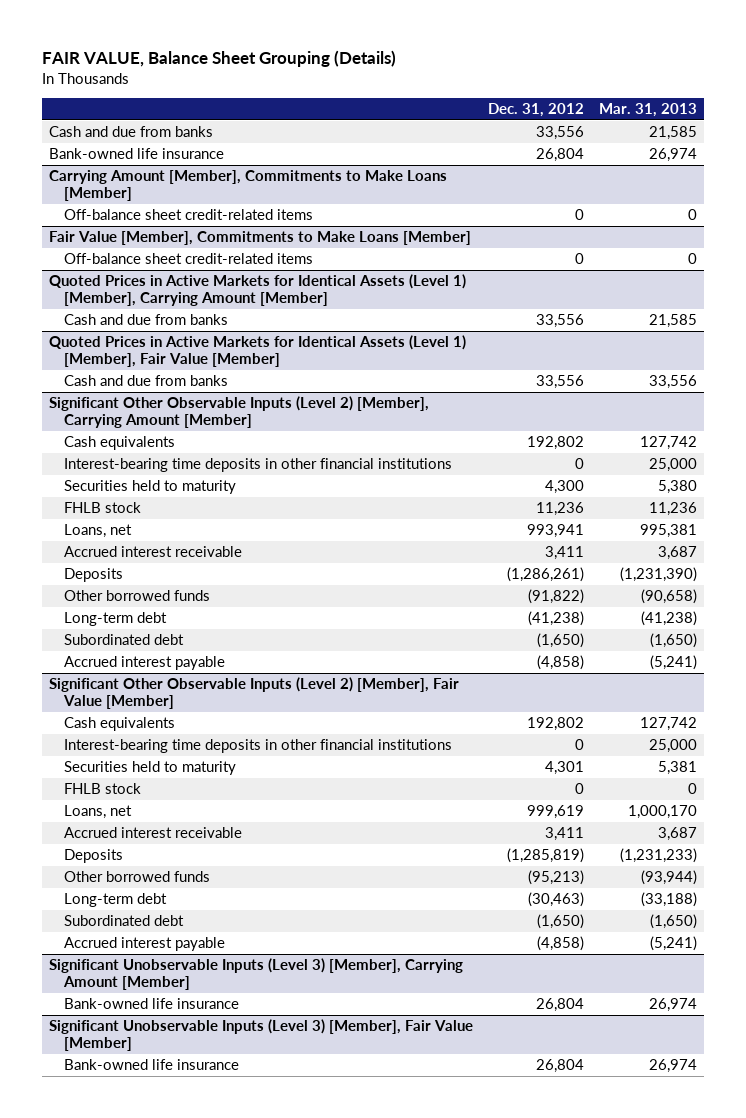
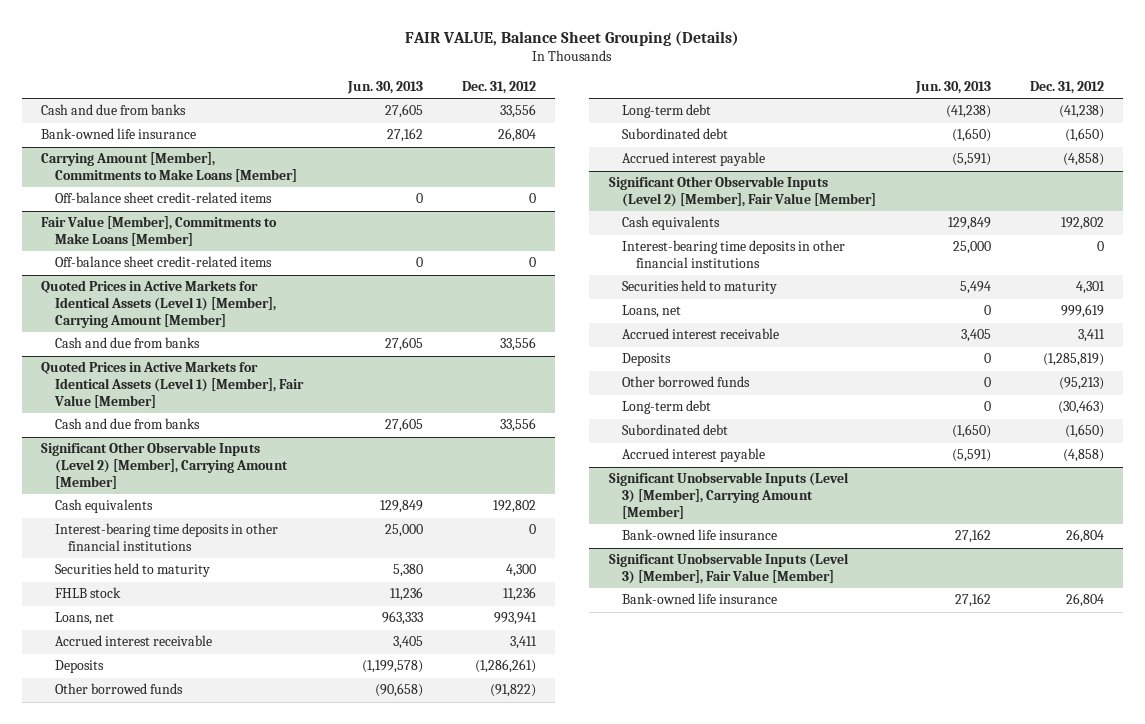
[598,103,697,118] Mar. 31, 2013 -> none
none -> [346,80,423,94] Jun. 30, 2013
[64,782,142,794] FHLB stock -> none

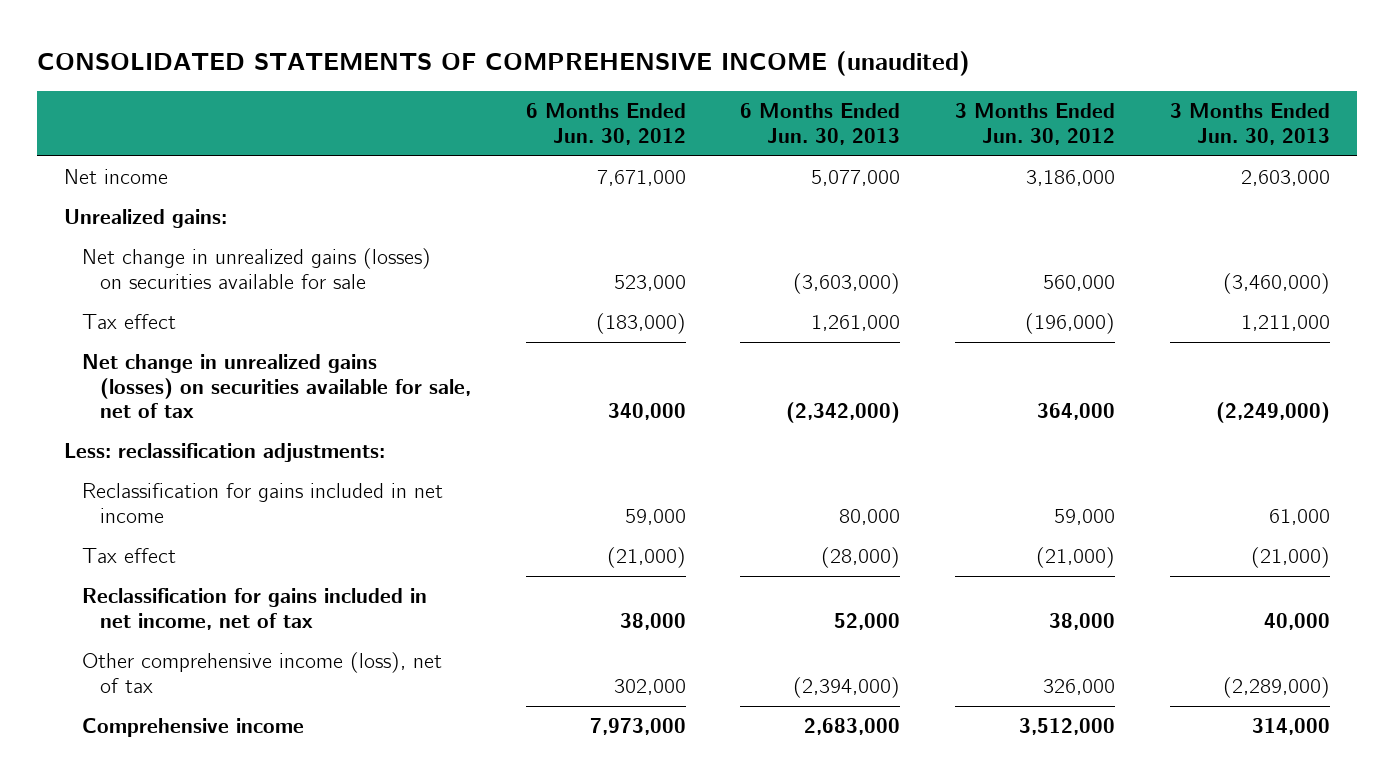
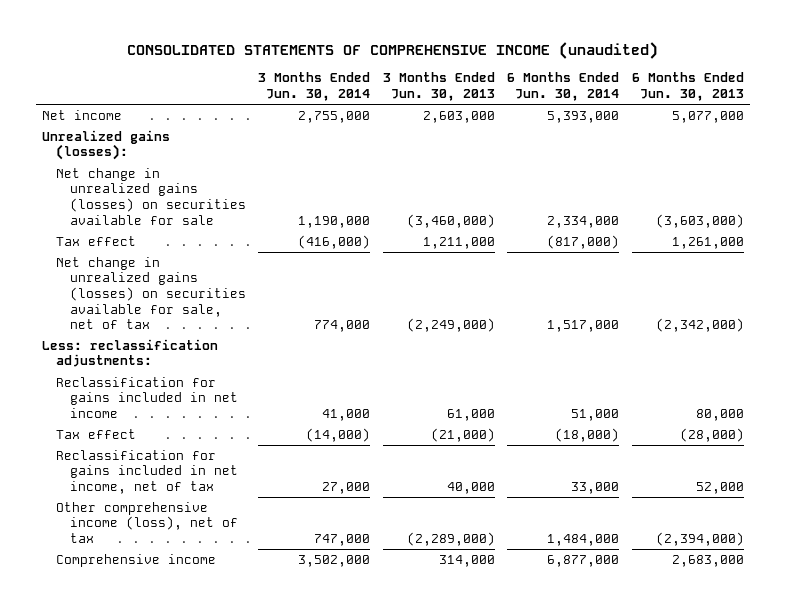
[525,103,686,145] 6 Months Ended Jun. 30, 2012 -> none
[954,103,1115,145] 3 Months Ended Jun. 30, 2012 -> none
none -> [258,72,371,101] 3 Months Ended Jun. 30, 2014
none -> [507,72,620,101] 6 Months Ended Jun. 30, 2014
[64,209,228,229] Unrealized gains: -> [41,129,170,161] Unrealized gains (losses):

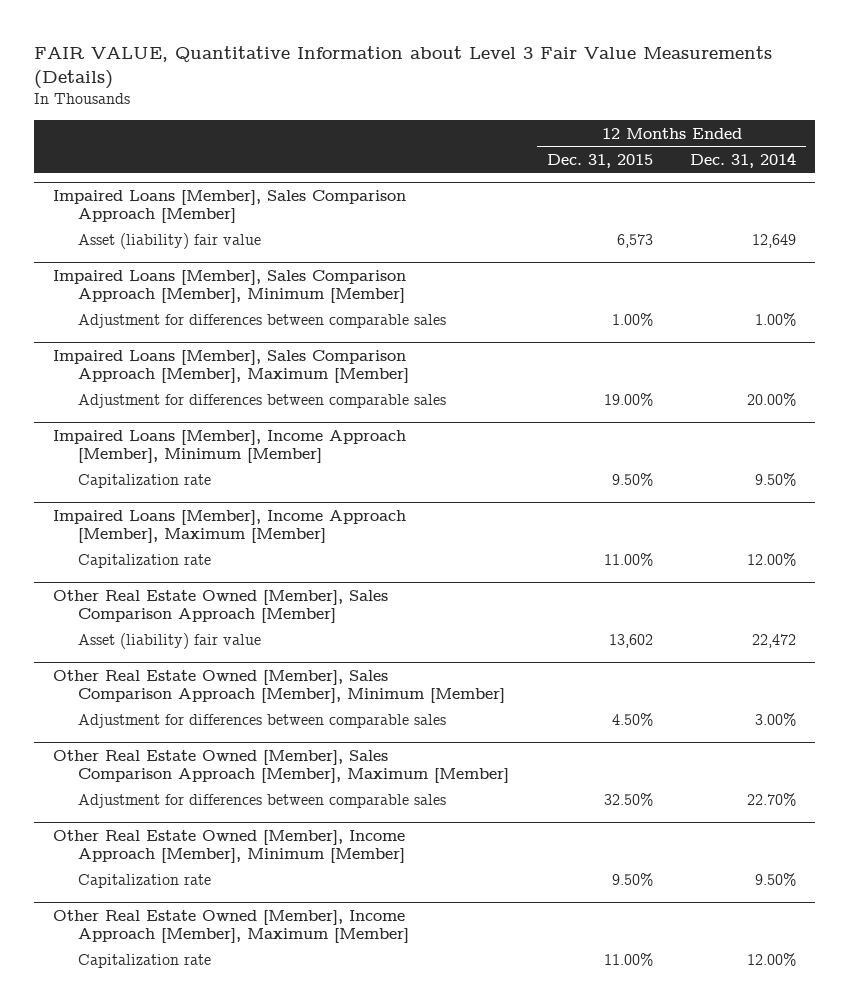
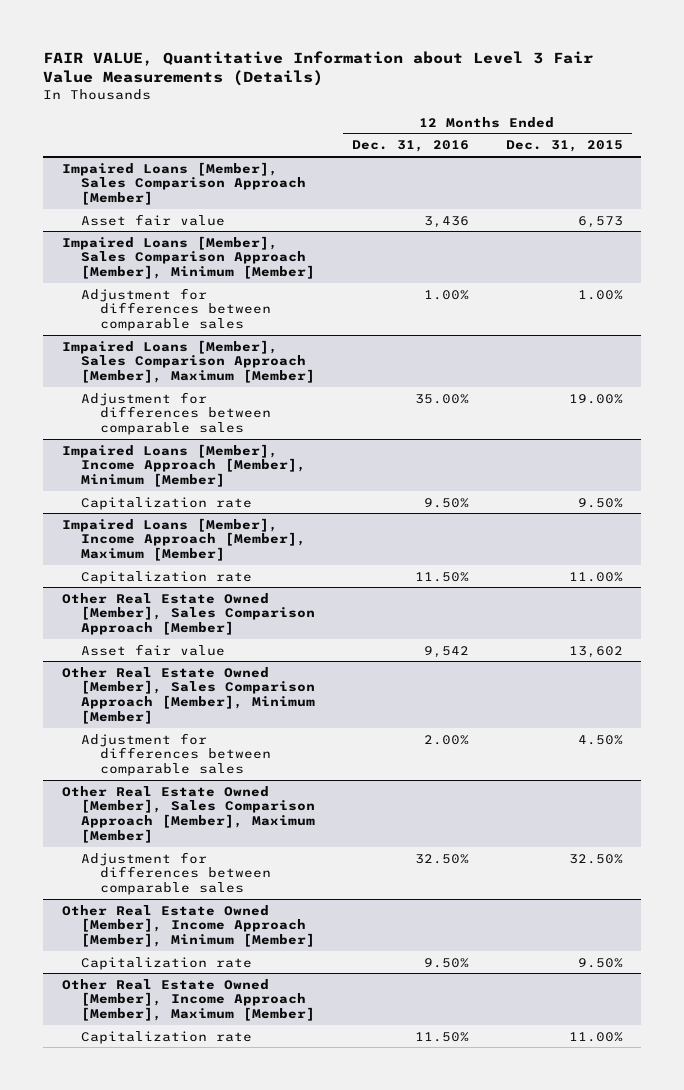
[690,151,797,168] Dec. 31, 2014 -> none
none -> [351,140,469,153] Dec. 31, 2016
[77,233,261,250] Asset (liability) fair value -> [80,213,225,226] Asset fair value
[77,633,261,650] Asset (liability) fair value -> [80,643,225,656] Asset fair value

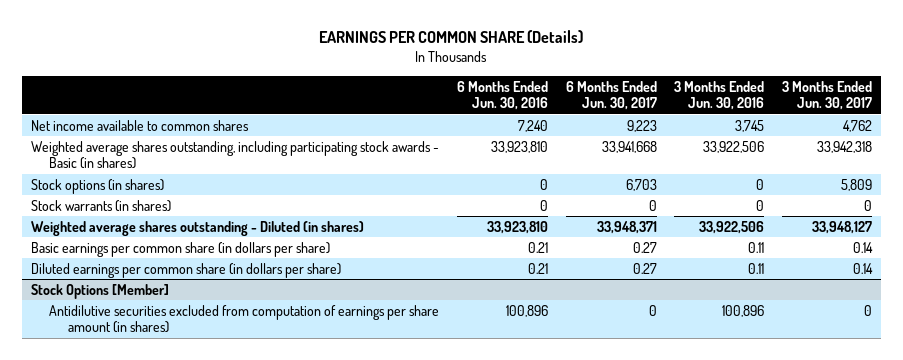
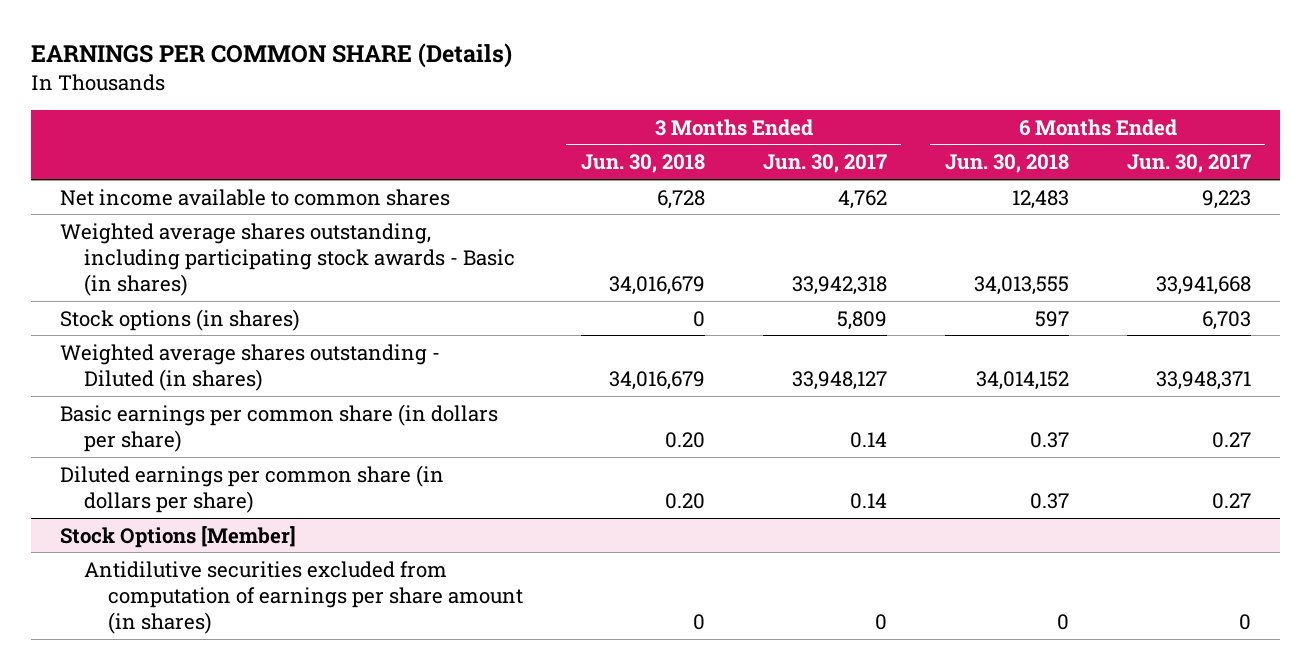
[456,80,548,111] 6 Months Ended Jun. 30, 2016 -> none
[674,80,765,111] 3 Months Ended Jun. 30, 2016 -> none
none -> [580,154,705,174] Jun. 30, 2018
none -> [944,154,1069,174] Jun. 30, 2018
[30,199,171,212] Stock warrants (in shares) -> none

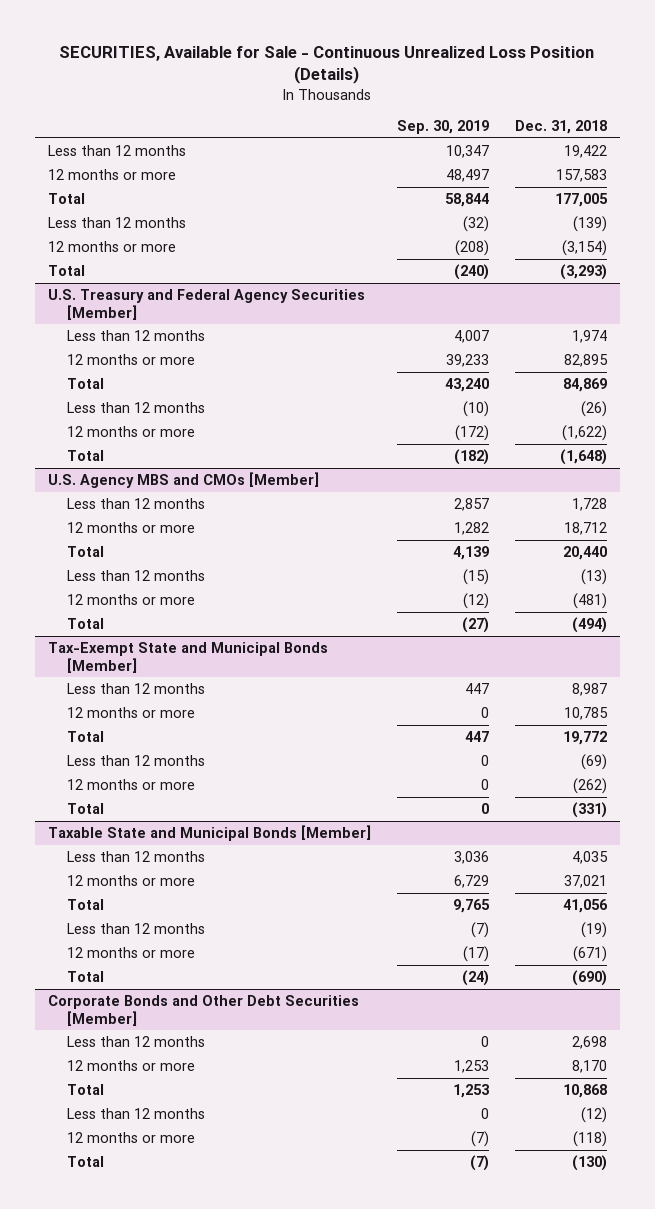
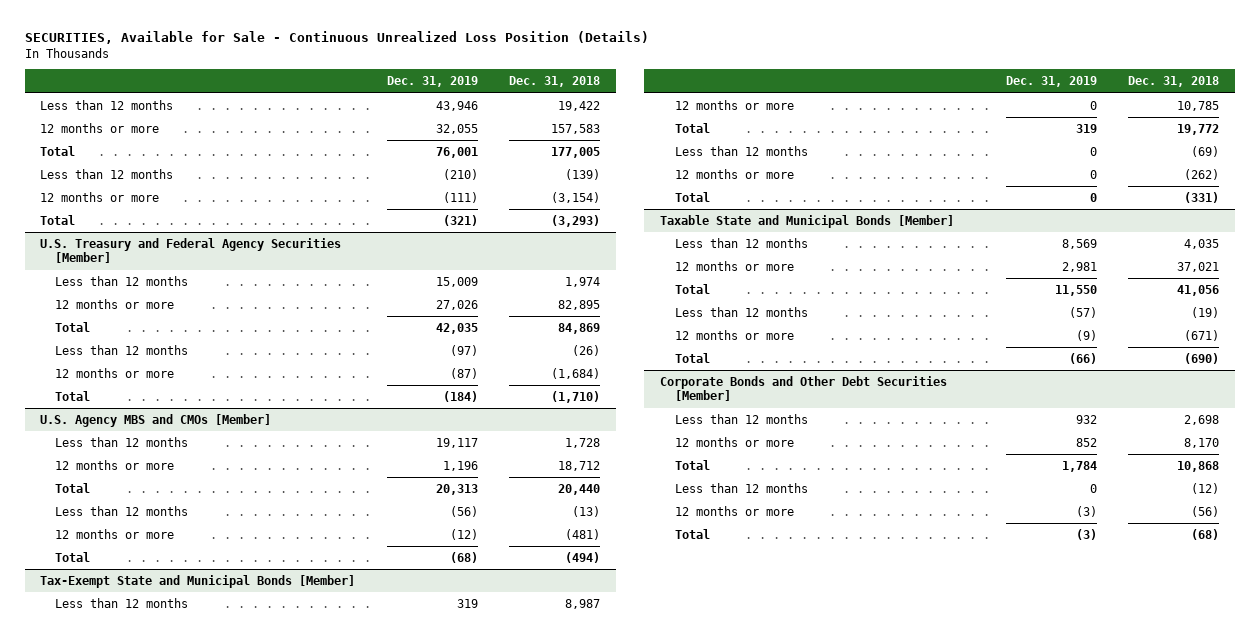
[396,120,489,135] Sep. 30, 2019 -> none
none -> [386,76,478,88] Dec. 31, 2019
[561,424,607,441] (1,622) -> [551,367,601,379] (1,684)
[559,448,607,465] (1,648) -> [551,390,601,403] (1,710)
[572,1130,607,1147] (118) -> [1191,505,1220,517] (56)
[571,1154,607,1171] (130) -> [1191,528,1220,540] (68)

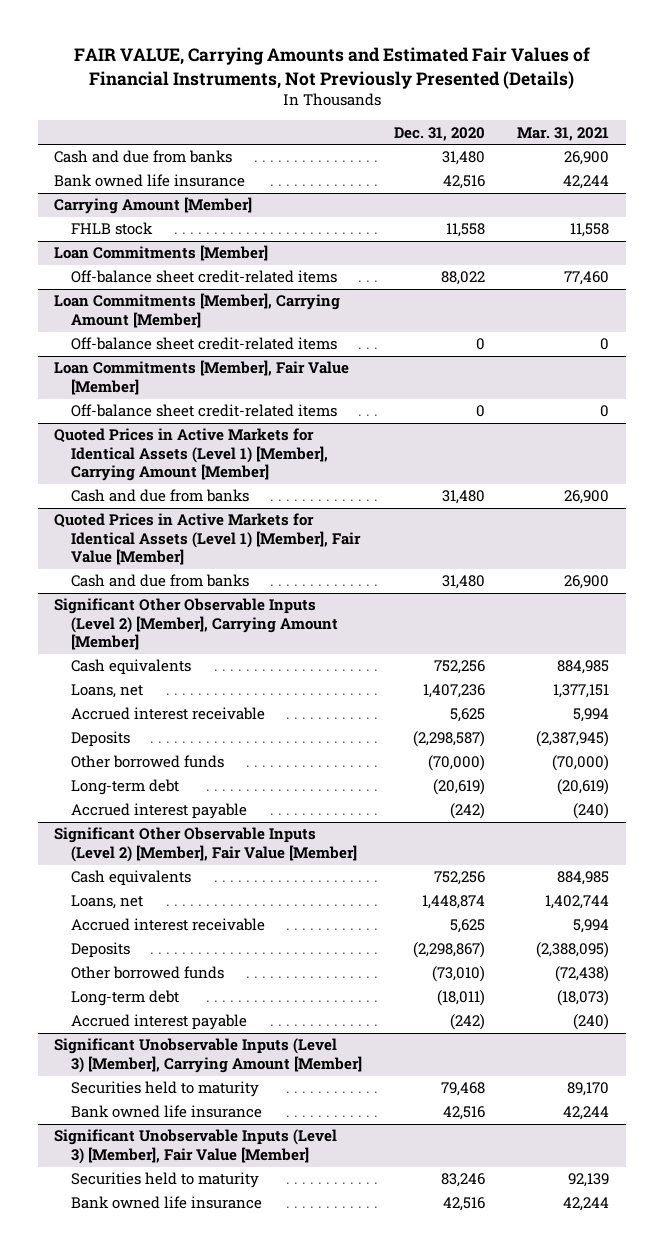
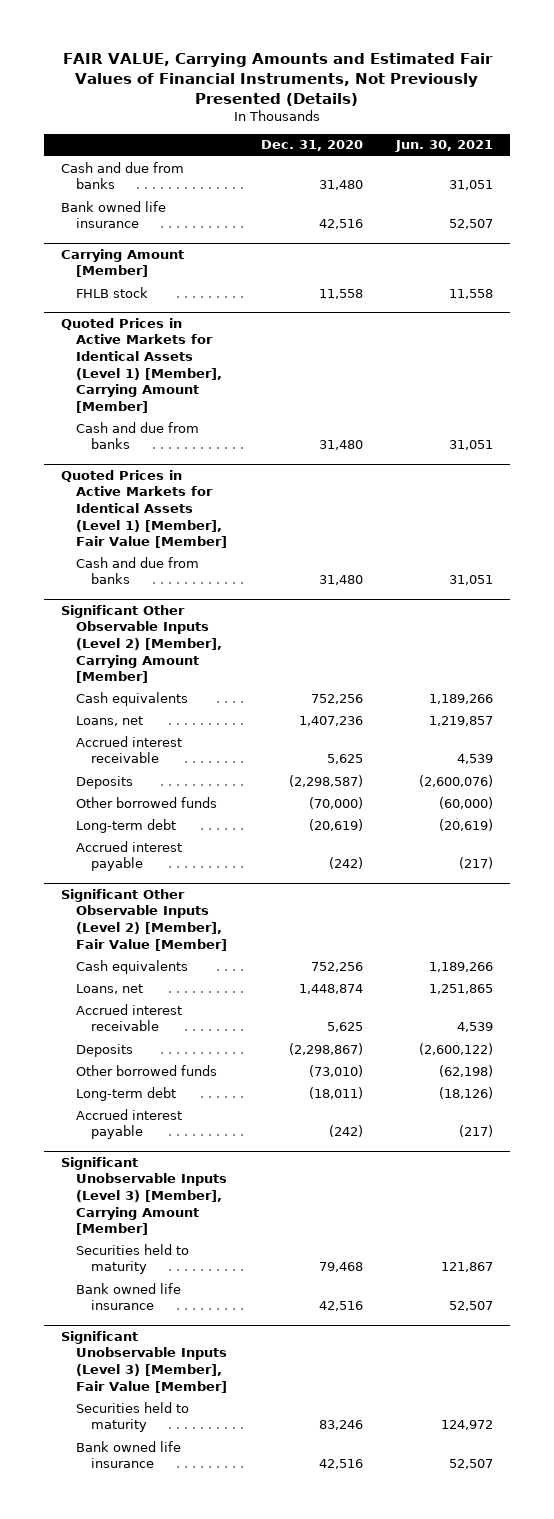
[517,126,610,141] Mar. 31, 2021 -> none
none -> [395,140,494,153] Jun. 30, 2021
[53,245,268,262] Loan Commitments [Member] -> none
[70,270,337,284] Off-balance sheet credit-related items -> none
[53,293,340,328] Loan Commitments [Member], Carrying Amount [Member] -> none
[70,337,337,351] Off-balance sheet credit-related items -> none
[53,360,349,395] Loan Commitments [Member], Fair Value [Member] -> none
[70,404,337,418] Off-balance sheet credit-related items -> none

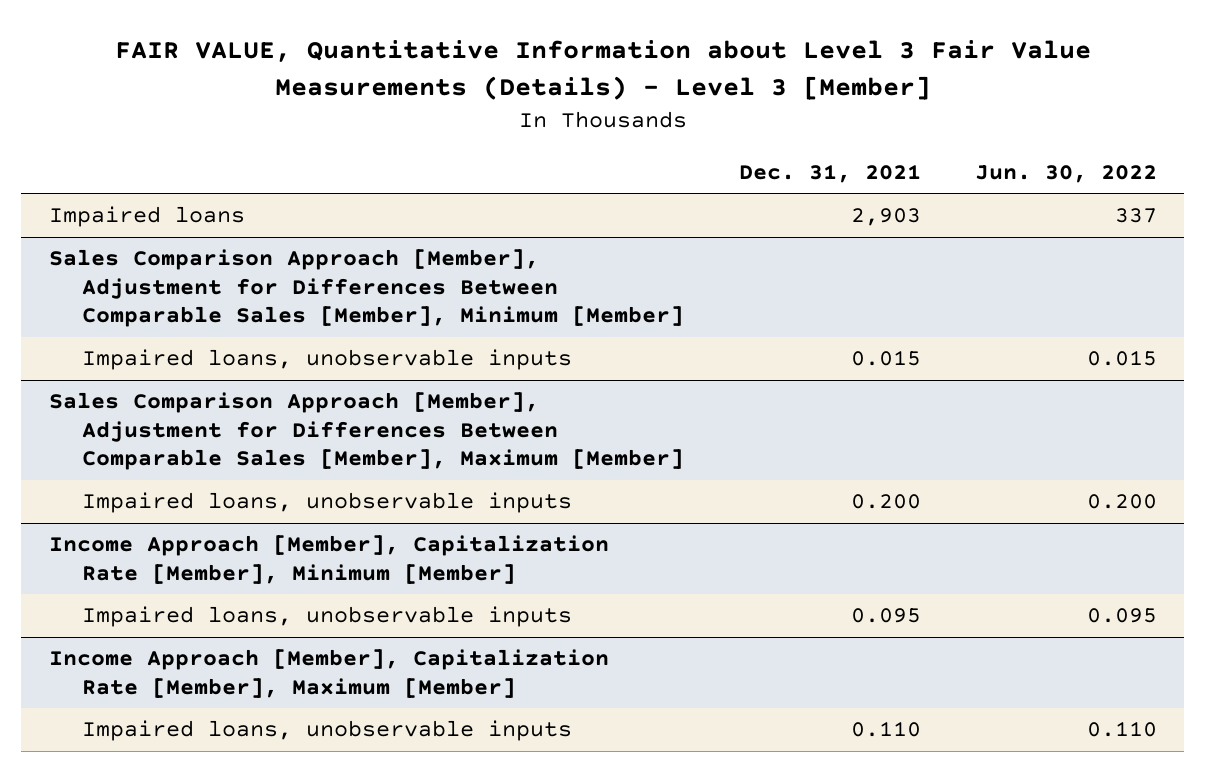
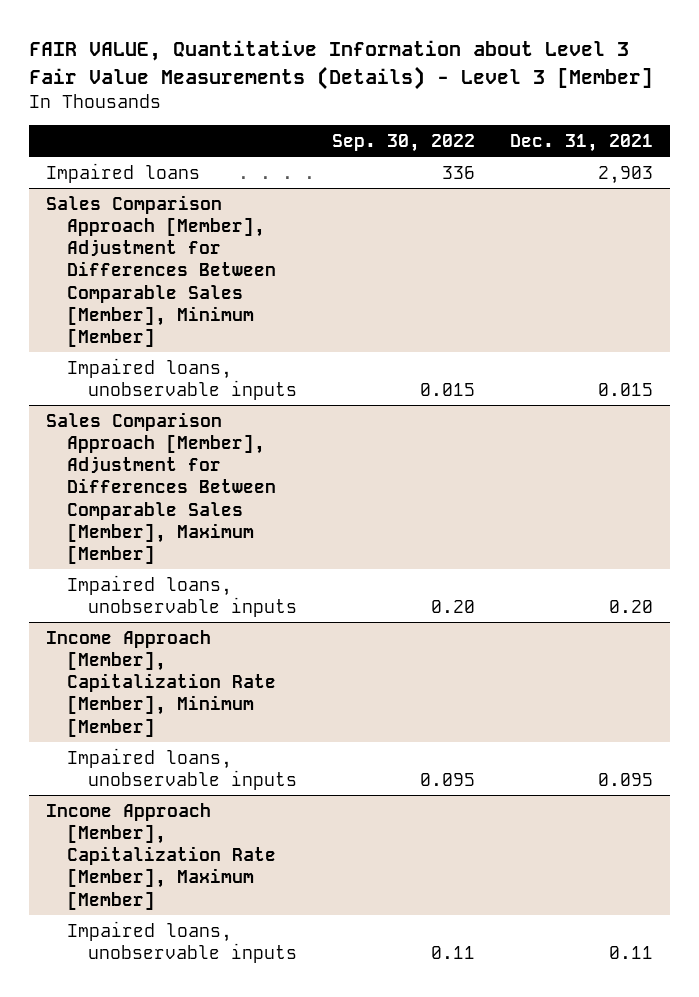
[974,164,1157,183] Jun. 30, 2022 -> none
none -> [332,133,476,152] Sep. 30, 2022
[850,494,921,510] 0.200 -> [608,599,653,613] 0.20
[850,721,921,738] 0.110 -> [608,945,653,959] 0.11

